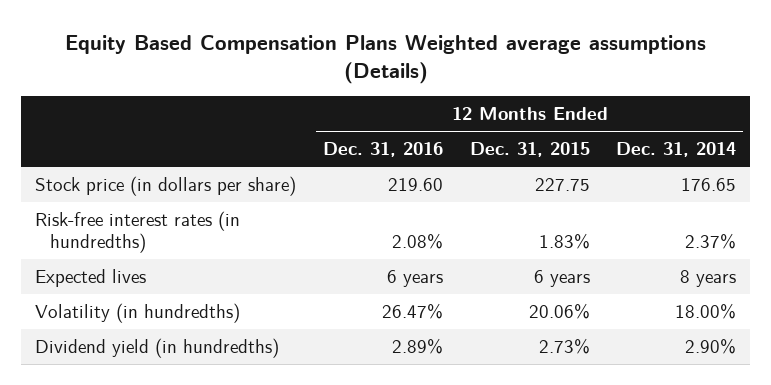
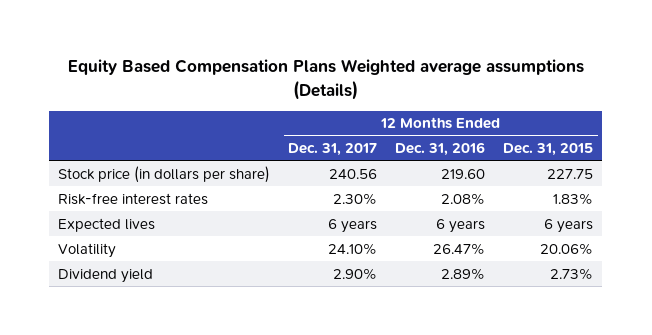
[616,142,737,158] Dec. 31, 2014 -> none
none -> [288,143,378,157] Dec. 31, 2017
[34,210,240,253] Risk-free interest rates (in hundredths) -> [58,192,209,205] Risk-free interest rates
[34,302,240,323] Volatility (in hundredths) -> [58,242,117,258] Volatility
[34,337,279,358] Dividend yield (in hundredths) -> [58,268,154,283] Dividend yield

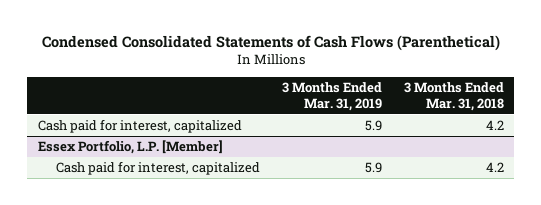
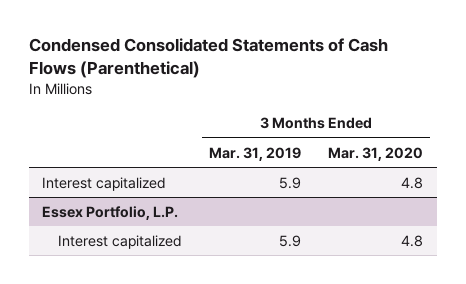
[403,81,504,111] 3 Months Ended Mar. 31, 2018 -> none
none -> [328,146,424,161] Mar. 31, 2020
[37,119,242,134] Cash paid for interest, capitalized -> [42,176,167,191] Interest capitalized
[37,140,223,155] Essex Portfolio, L.P. [Member] -> [42,205,179,220] Essex Portfolio, L.P.
[56,161,261,176] Cash paid for interest, capitalized -> [57,234,182,249] Interest capitalized

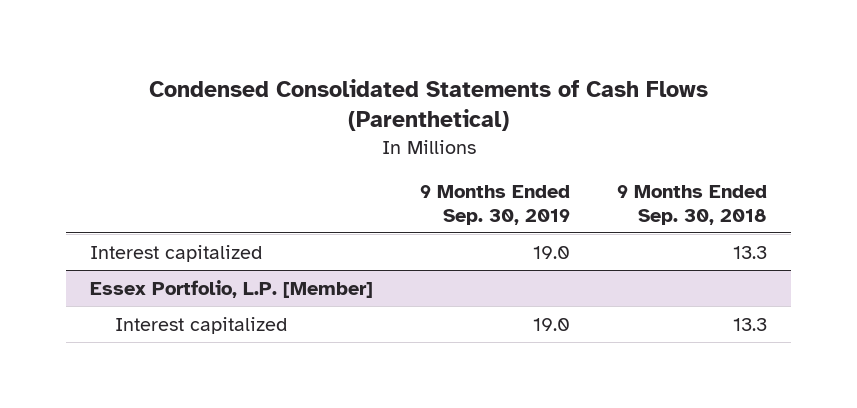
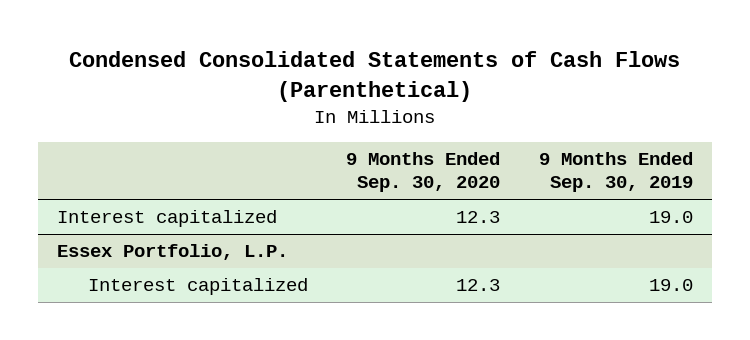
[617,185,768,225] 9 Months Ended Sep. 30, 2018 -> none
none -> [346,151,501,193] 9 Months Ended Sep. 30, 2020
[89,279,373,298] Essex Portfolio, L.P. [Member] -> [57,244,289,261] Essex Portfolio, L.P.

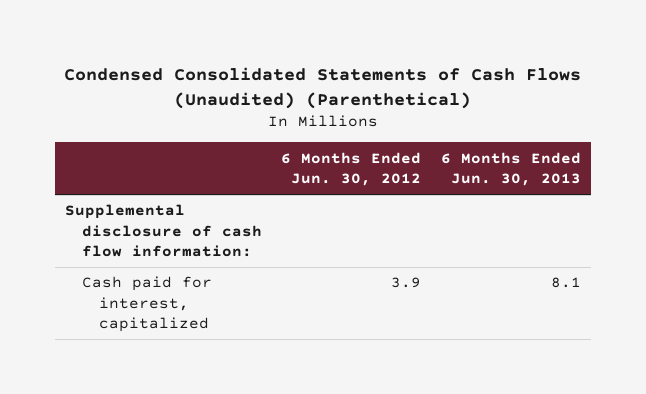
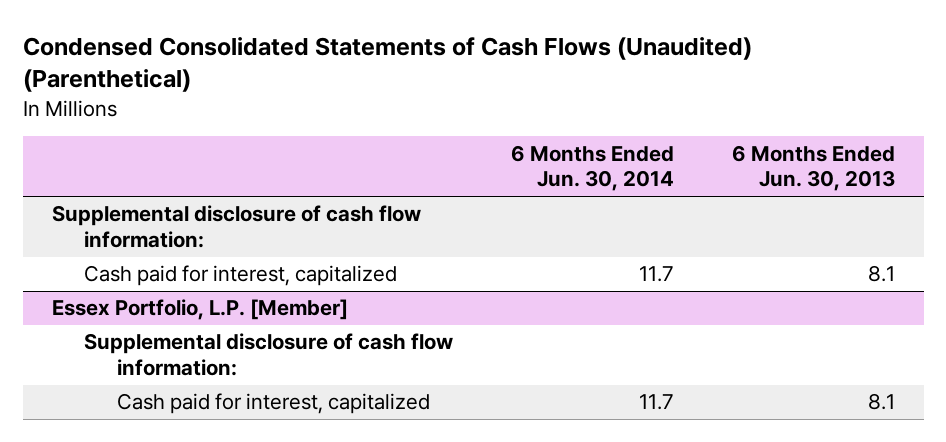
[281,151,422,187] 6 Months Ended Jun. 30, 2012 -> none
none -> [511,144,675,192] 6 Months Ended Jun. 30, 2014
none -> [51,299,348,321] Essex Portfolio, L.P. [Member]
none -> [84,333,454,377] Supplemental disclosure of cash flow information:
none -> [117,393,431,415] Cash paid for interest, capitalized

